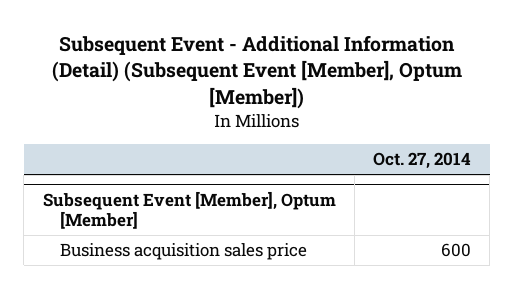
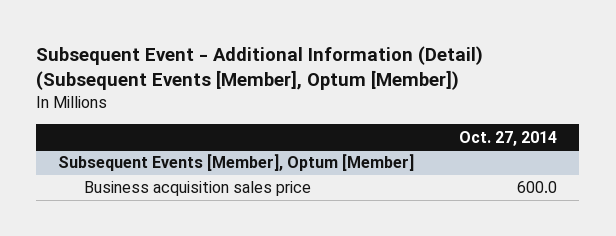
[51,34,462,109] Subsequent Event - Additional Information (Detail) (Subsequent Event [Member], Optum [Member]) -> [36,46,484,91] Subsequent Event - Additional Information (Detail) (Subsequent Events [Member], Optum [Member])
[42,191,336,229] Subsequent Event [Member], Optum [Member] -> [58,154,415,172] Subsequent Events [Member], Optum [Member]
[441,243,472,258] 600 -> [517,181,558,194] 600.0

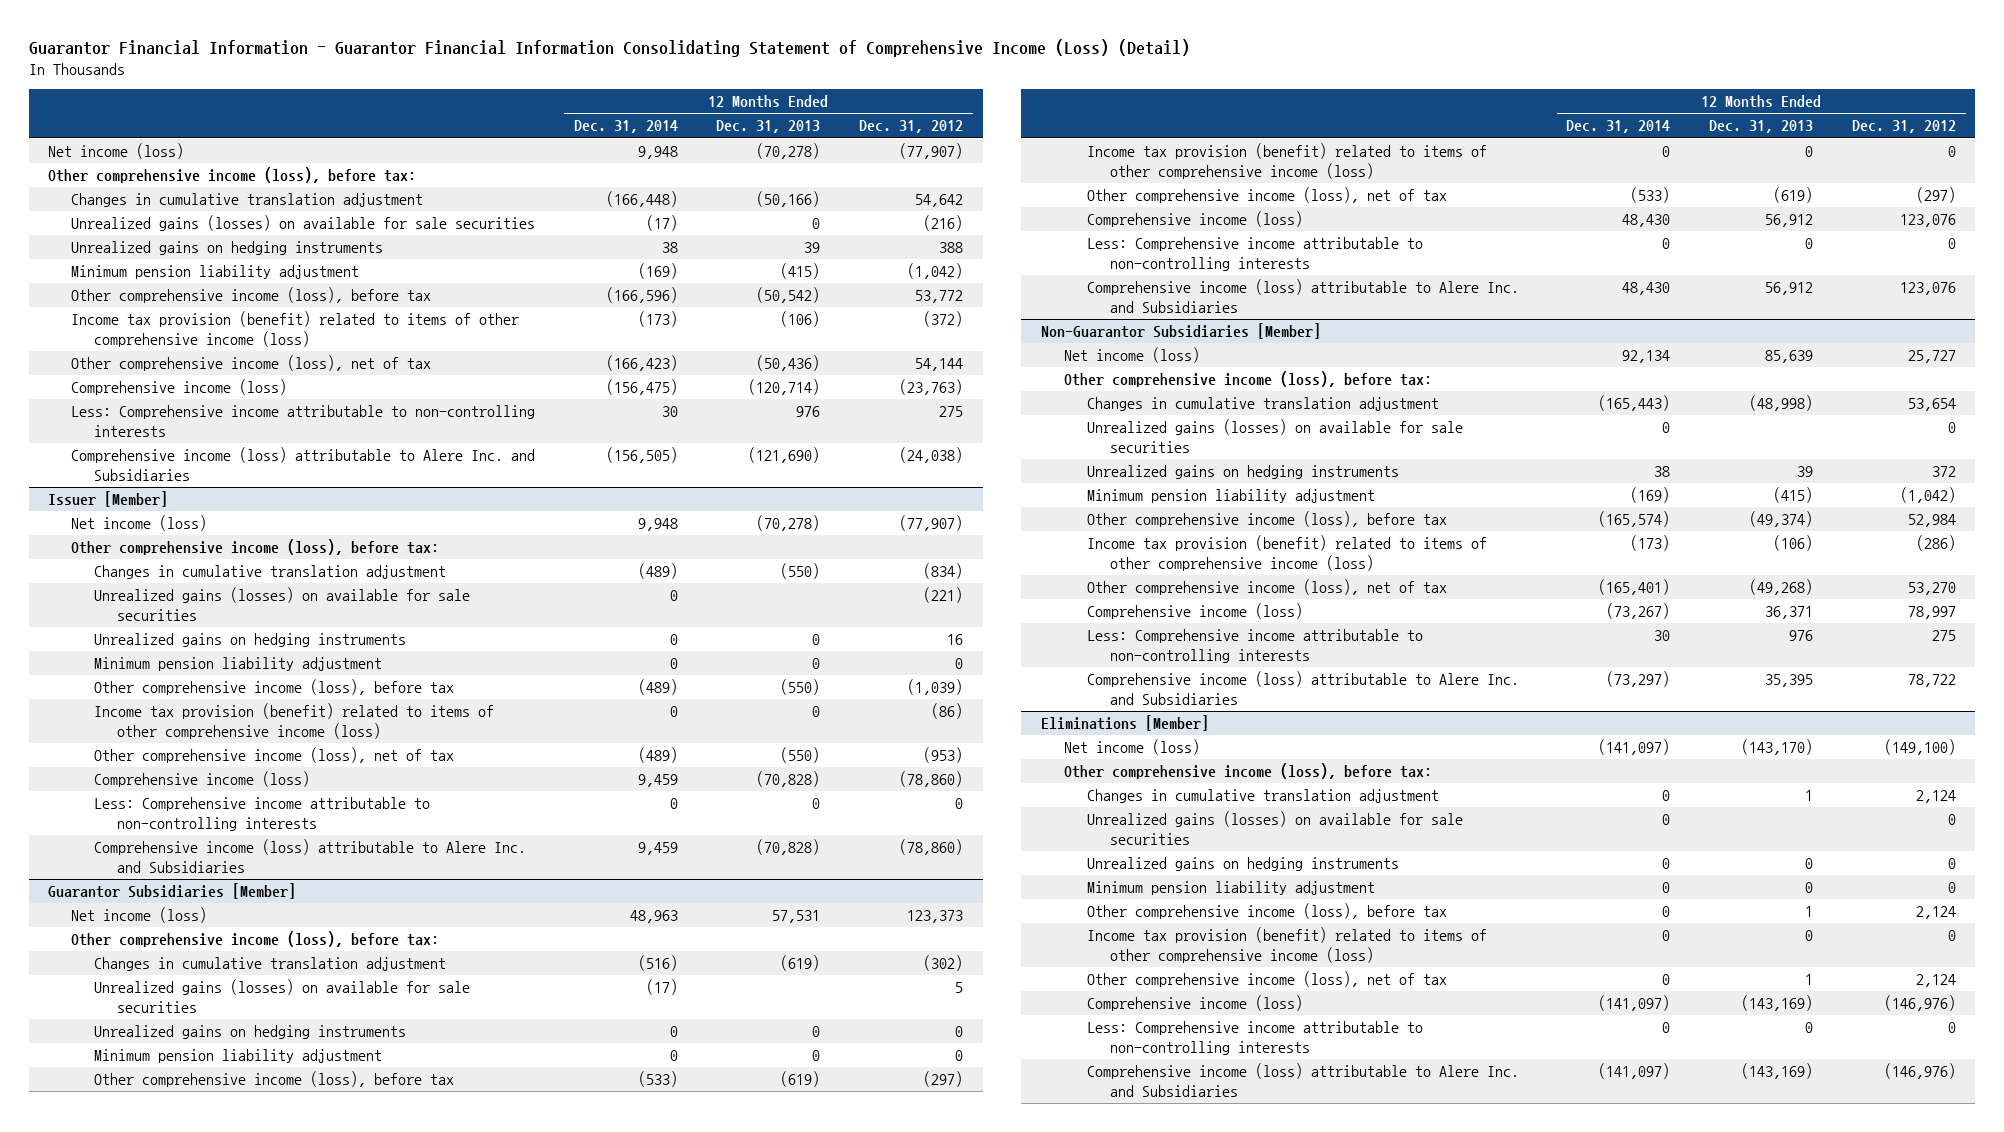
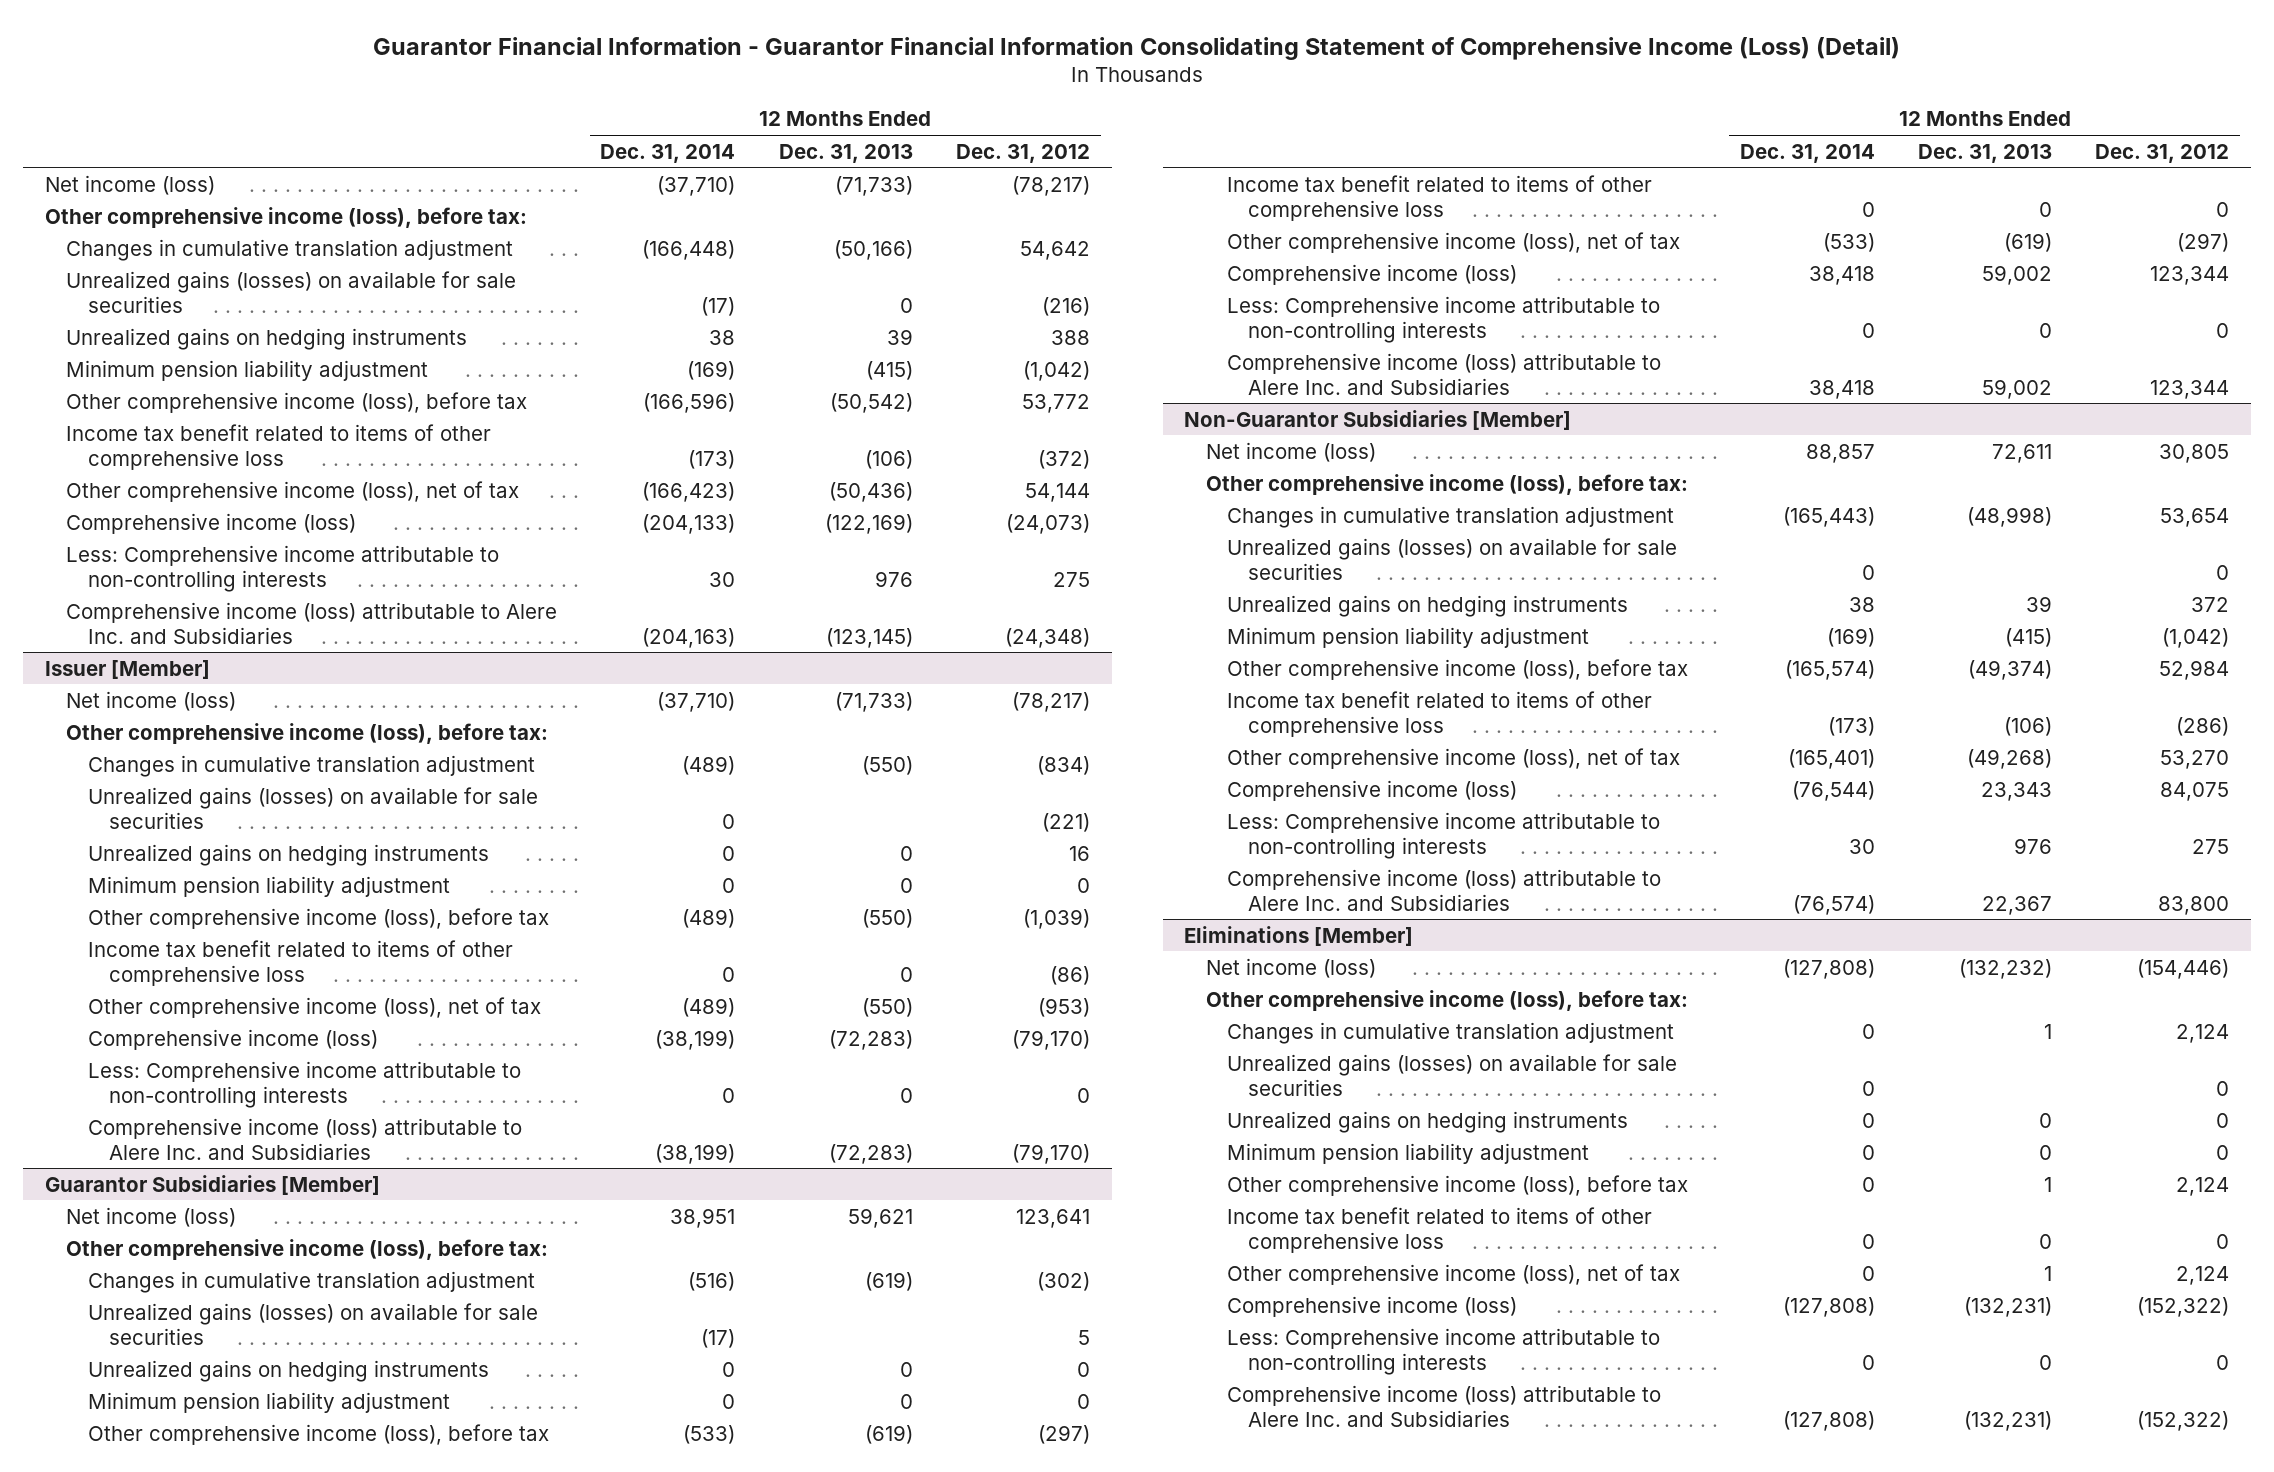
[637,146,678,160] 9,948 -> [657,175,736,196] (37,710)
[756,143,821,160] (70,278) -> [834,175,913,196] (71,733)
[899,143,964,160] (77,907) -> [1011,175,1090,196] (78,217)
[70,311,519,348] Income tax provision (benefit) related to items of other comprehensive income (loss) -> [66,423,492,470] Income tax benefit related to items of other comprehensive loss
[605,379,678,396] (156,475) -> [642,513,736,534] (204,133)
[748,379,821,396] (120,714) -> [824,513,913,534] (122,169)
[899,379,964,396] (23,763) -> [1005,513,1090,534] (24,073)
[605,447,678,464] (156,505) -> [642,627,736,648] (204,163)
[748,447,821,464] (121,690) -> [825,627,913,648] (123,145)
[899,447,964,464] (24,038) -> [1004,627,1090,648] (24,348)
[637,518,678,532] 9,948 -> [657,691,736,712] (37,710)
[756,515,821,532] (70,278) -> [834,691,913,712] (71,733)
[899,515,964,532] (77,907) -> [1011,691,1090,712] (78,217)
[93,703,494,740] Income tax provision (benefit) related to items of other comprehensive income (loss) -> [87,939,513,986] Income tax benefit related to items of other comprehensive loss
[637,774,678,788] 9,459 -> [655,1029,736,1050] (38,199)
[756,771,821,788] (70,828) -> [828,1029,913,1050] (72,283)
[899,771,964,788] (78,860) -> [1011,1029,1090,1050] (79,170)
[637,842,678,856] 9,459 -> [655,1143,736,1164] (38,199)
[756,839,821,856] (70,828) -> [828,1143,913,1164] (72,283)
[899,839,964,856] (78,860) -> [1011,1143,1090,1164] (79,170)
[629,910,678,924] 48,963 -> [670,1207,736,1228] 38,951
[772,910,821,924] 57,531 -> [847,1207,913,1228] 59,621
[907,910,964,924] 123,373 -> [1015,1208,1090,1228] 123,641
[1086,143,1487,180] Income tax provision (benefit) related to items of other comprehensive income (loss) -> [1226,174,1652,221] Income tax benefit related to items of other comprehensive loss
[1622,214,1671,228] 48,430 -> [1808,265,1875,285] 38,418
[1765,214,1814,228] 56,912 -> [1982,264,2053,285] 59,002
[1899,214,1956,228] 123,076 -> [2150,265,2230,285] 123,344
[1622,282,1671,296] 48,430 -> [1808,379,1875,399] 38,418
[1765,282,1814,296] 56,912 -> [1982,378,2053,399] 59,002
[1899,282,1956,296] 123,076 -> [2150,379,2230,399] 123,344
[1622,350,1671,364] 92,134 -> [1805,443,1875,463] 88,857
[1765,350,1814,364] 85,639 -> [1992,443,2053,463] 72,611
[1907,350,1956,364] 25,727 -> [2159,443,2230,463] 30,805
[1086,535,1487,572] Income tax provision (benefit) related to items of other comprehensive income (loss) -> [1226,690,1652,737] Income tax benefit related to items of other comprehensive loss
[1606,603,1671,620] (73,267) -> [1791,780,1875,801] (76,544)
[1765,606,1814,620] 36,371 -> [1981,781,2053,801] 23,343
[1907,606,1956,620] 78,997 -> [2160,781,2230,801] 84,075
[1606,671,1671,688] (73,297) -> [1792,894,1875,915] (76,574)
[1765,674,1814,688] 35,395 -> [1982,895,2053,915] 22,367
[1907,674,1956,688] 78,722 -> [2158,895,2230,915] 83,800
[1598,739,1671,756] (141,097) -> [1782,958,1875,979] (127,808)
[1741,739,1814,756] (143,170) -> [1959,958,2053,979] (132,232)
[1883,739,1956,756] (149,100) -> [2137,958,2230,979] (154,446)
[1086,927,1487,964] Income tax provision (benefit) related to items of other comprehensive income (loss) -> [1226,1206,1652,1253] Income tax benefit related to items of other comprehensive loss
[1598,995,1671,1012] (141,097) -> [1782,1296,1875,1317] (127,808)
[1741,995,1814,1012] (143,169) -> [1964,1296,2053,1317] (132,231)
[1883,995,1956,1012] (146,976) -> [2137,1296,2230,1317] (152,322)
[1598,1063,1671,1080] (141,097) -> [1782,1410,1875,1431] (127,808)
[1741,1063,1814,1080] (143,169) -> [1964,1410,2053,1431] (132,231)
[1883,1063,1956,1080] (146,976) -> [2137,1410,2230,1431] (152,322)

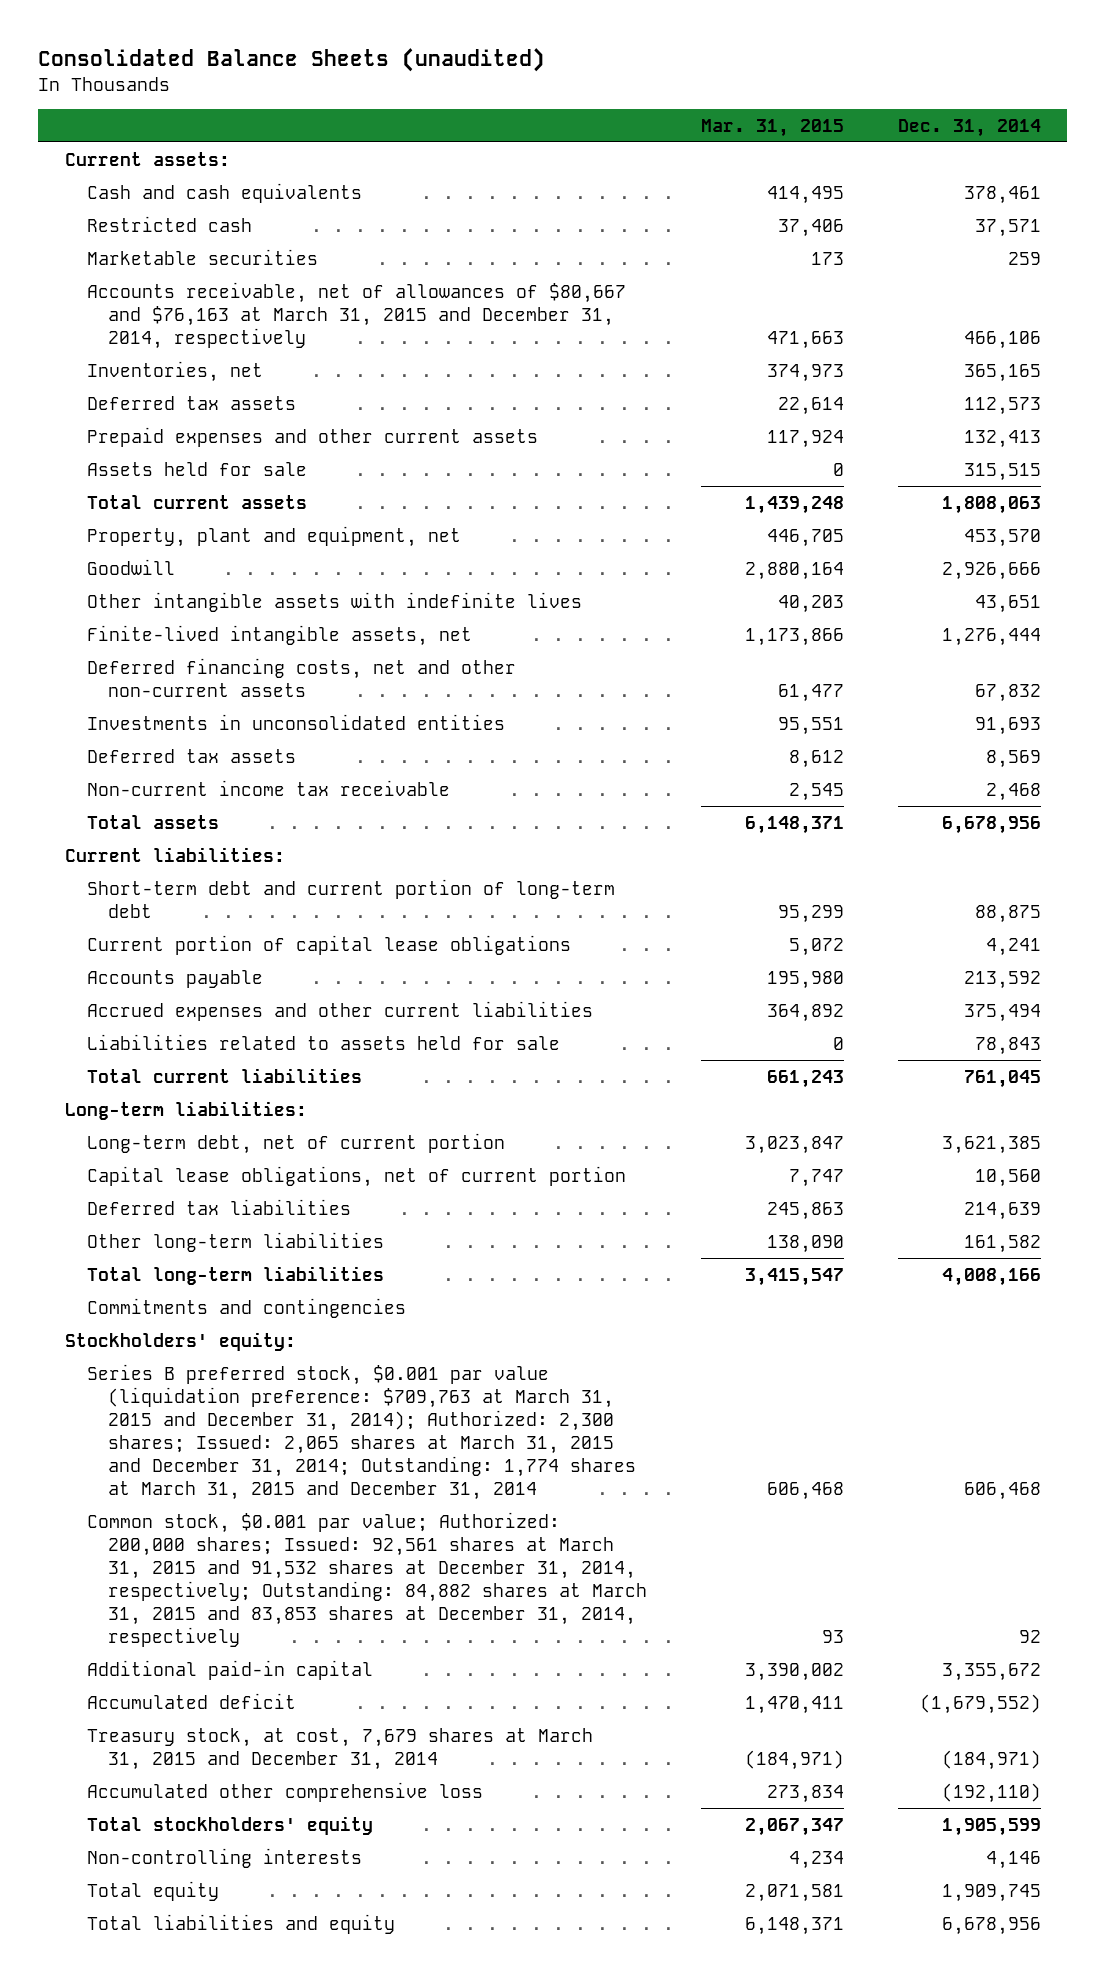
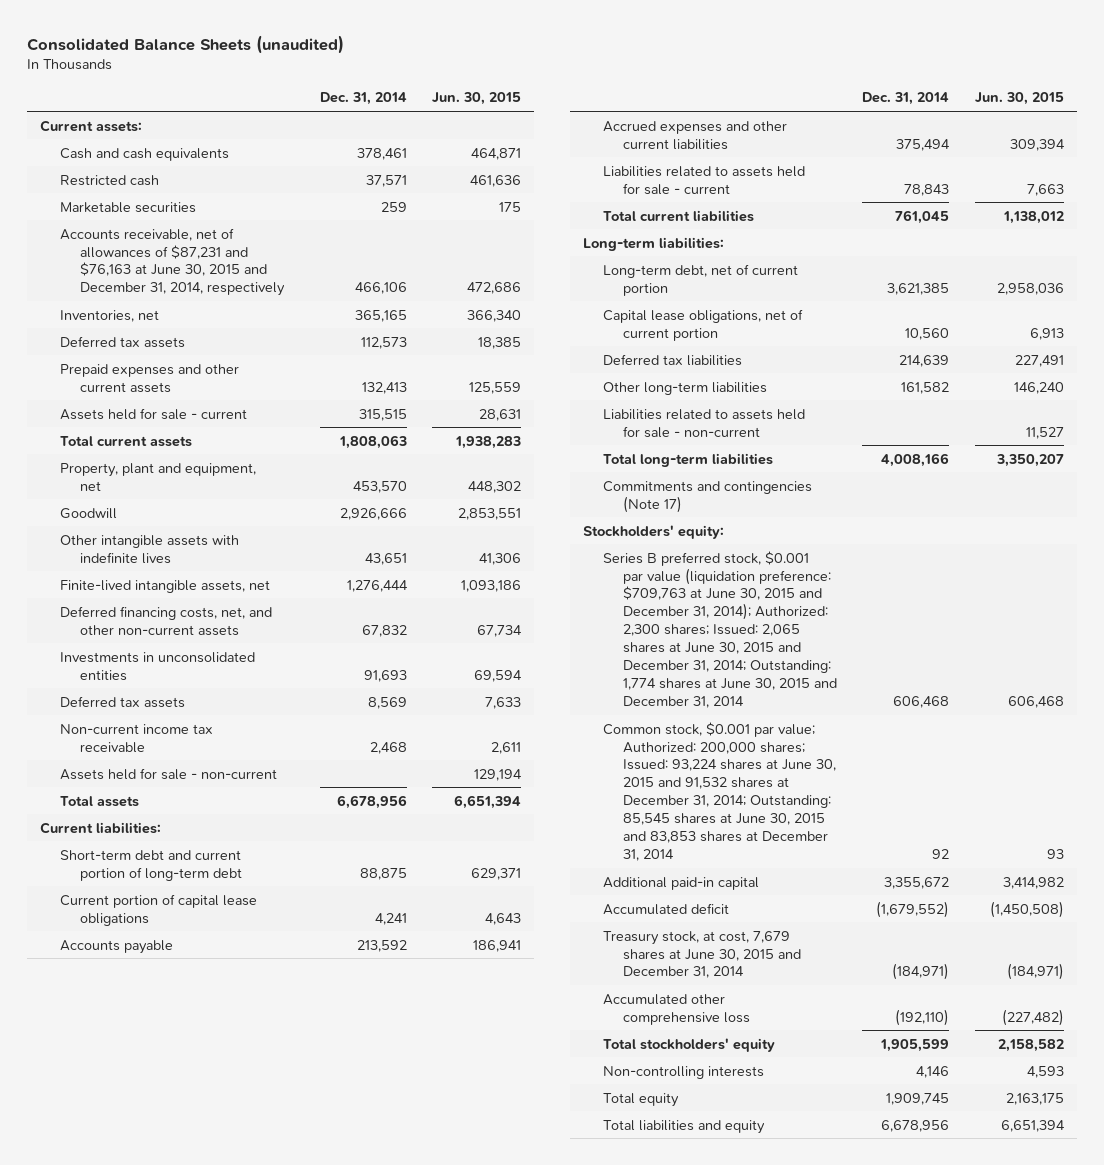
[701,118,845,137] Mar. 31, 2015 -> none
none -> [432,92,522,106] Jun. 30, 2015
[86,281,626,349] Accounts receivable, net of allowances of $80,667 and $76,163 at March 31, 2015 and December 31, 2014, respectively -> [60,227,286,297] Accounts receivable, net of allowances of $87,231 and $76,163 at June 30, 2015 and December 31, 2014, respectively
[86,461,307,476] Assets held for sale -> [60,407,248,420] Assets held for sale - current
[86,657,516,697] Deferred financing costs, net and other non-current assets -> [60,605,273,636] Deferred financing costs, net, and other non-current assets
none -> [60,767,278,780] Assets held for sale - non-current
[86,1033,560,1050] Liabilities related to assets held for sale -> [602,165,805,195] Liabilities related to assets held for sale - current
none -> [602,408,805,438] Liabilities related to assets held for sale - non-current
[86,1297,406,1318] Commitments and contingencies -> [602,480,812,513] Commitments and contingencies (Note 17)
[86,1363,637,1500] Series B preferred stock, $0.001 par value (liquidation preference: $709,763 at March 31, 2015 and December 31, 2014); Authorized: 2,300 shares; Issued: 2,065 shares at March 31, 2015 and December 31, 2014; Outstanding: 1,774 shares at March 31, 2015 and December 31, 2014 -> [602,550,837,708] Series B preferred stock, $0.001 par value (liquidation preference: $709,763 at June 30, 2015 and December 31, 2014); Authorized: 2,300 shares; Issued: 2,065 shares at June 30, 2015 and December 31, 2014; Outstanding: 1,774 shares at June 30, 2015 and December 31, 2014
[86,1511,648,1647] Common stock, $0.001 par value; Authorized: 200,000 shares; Issued: 92,561 shares at March 31, 2015 and 91,532 shares at December 31, 2014, respectively; Outstanding: 84,882 shares at March 31, 2015 and 83,853 shares at December 31, 2014, respectively -> [602,721,836,861] Common stock, $0.001 par value; Authorized: 200,000 shares; Issued: 93,224 shares at June 30, 2015 and 91,532 shares at December 31, 2014; Outstanding: 85,545 shares at June 30, 2015 and 83,853 shares at December 31, 2014
[86,1727,593,1770] Treasury stock, at cost, 7,679 shares at March 31, 2015 and December 31, 2014 -> [602,930,801,979] Treasury stock, at cost, 7,679 shares at June 30, 2015 and December 31, 2014

